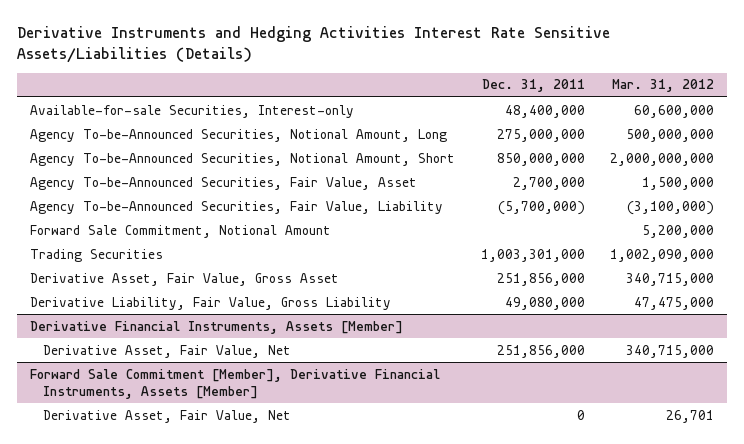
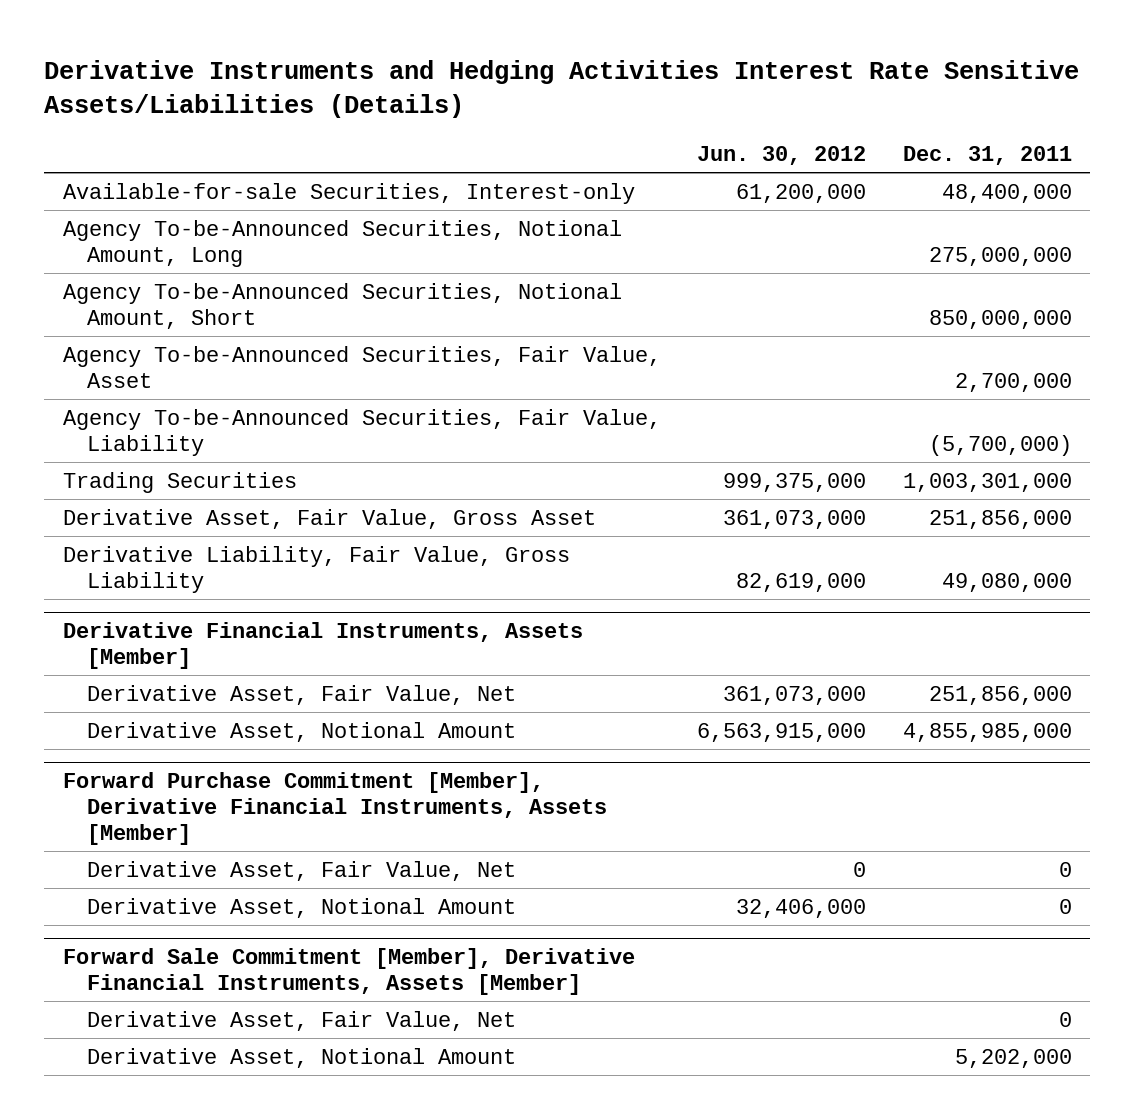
[612,79,715,93] Mar. 31, 2012 -> none
none -> [697,146,867,166] Jun. 30, 2012
[29,224,331,238] Forward Sale Commitment, Notional Amount -> none
none -> [86,721,516,742] Derivative Asset, Notional Amount
none -> [62,771,607,845] Forward Purchase Commitment [Member], Derivative Financial Instruments, Assets [Member]
none -> [86,860,516,881] Derivative Asset, Fair Value, Net
none -> [86,897,516,918] Derivative Asset, Notional Amount
none -> [86,1047,516,1068] Derivative Asset, Notional Amount

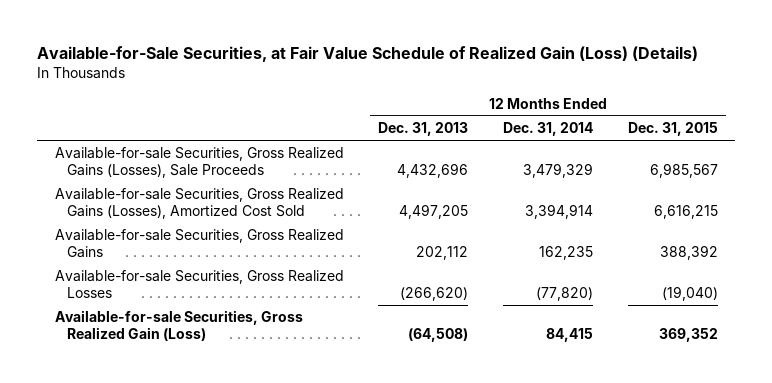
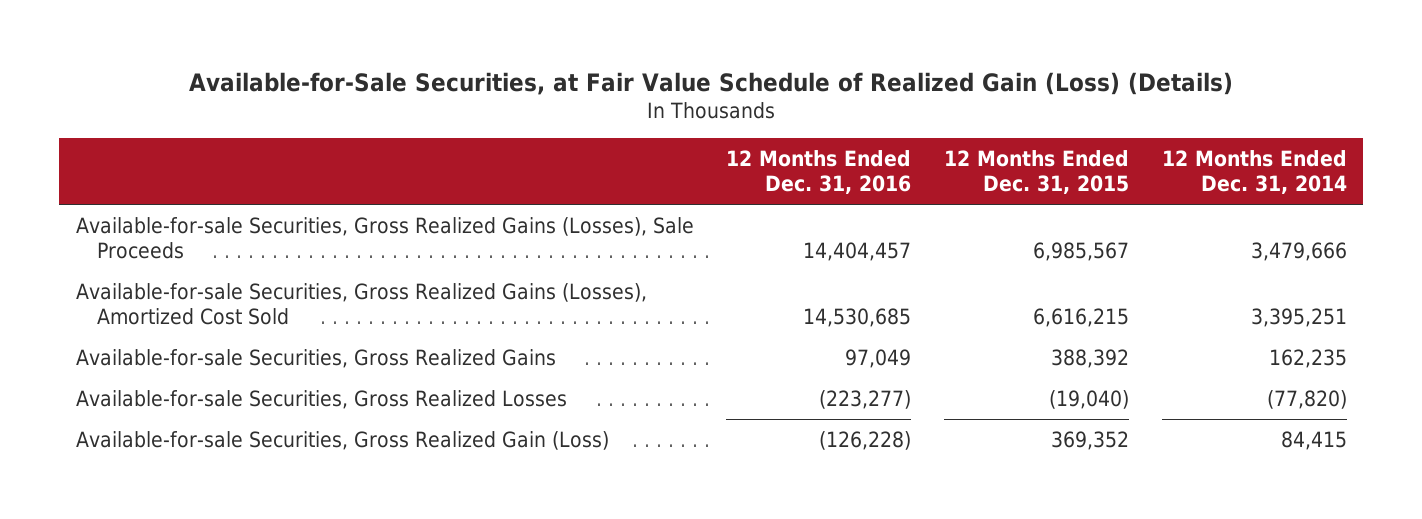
[378,122,469,137] Dec. 31, 2013 -> none
none -> [726,150,912,195] 12 Months Ended Dec. 31, 2016
[522,162,593,178] 3,479,329 -> [1250,241,1347,261] 3,479,666
[524,203,593,219] 3,394,914 -> [1250,307,1347,327] 3,395,251

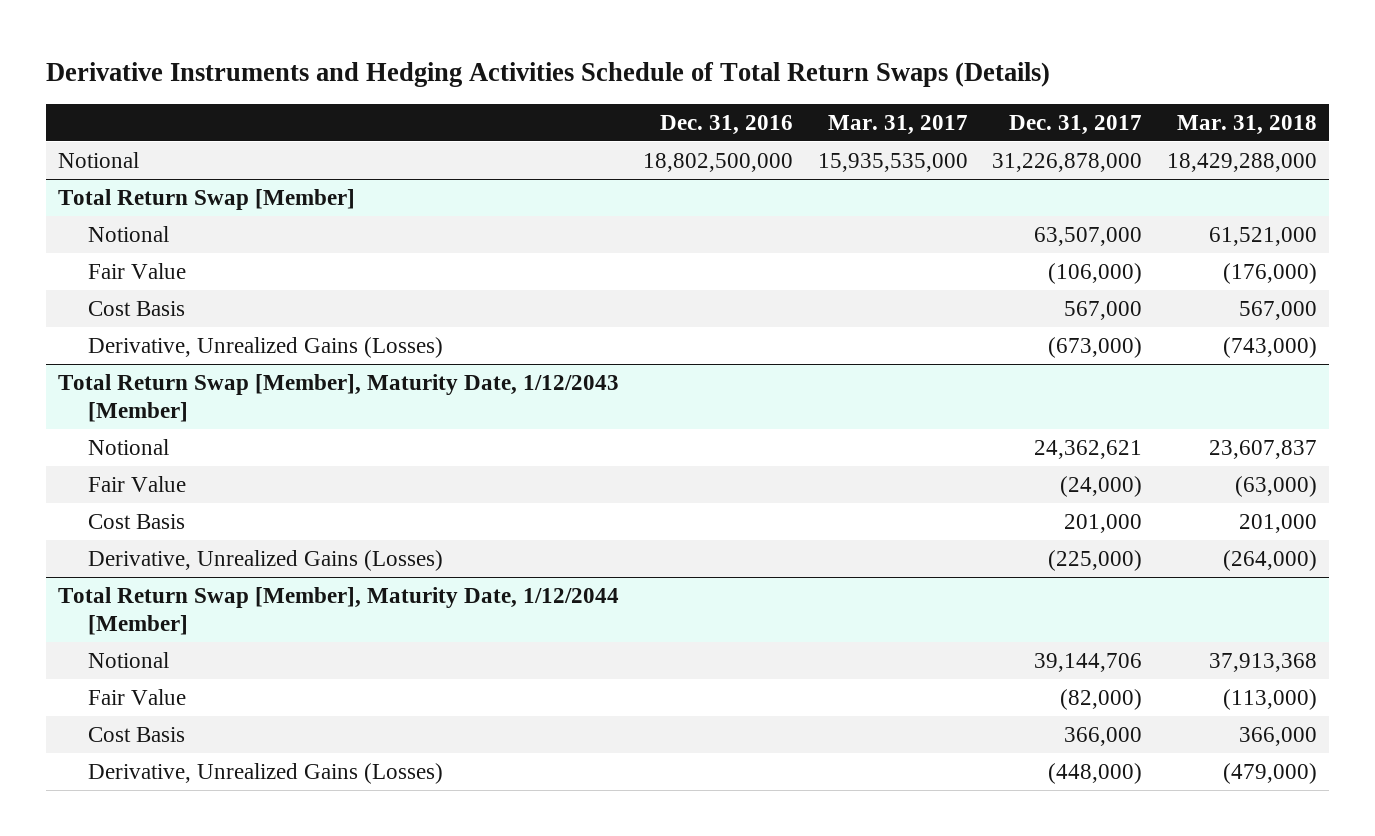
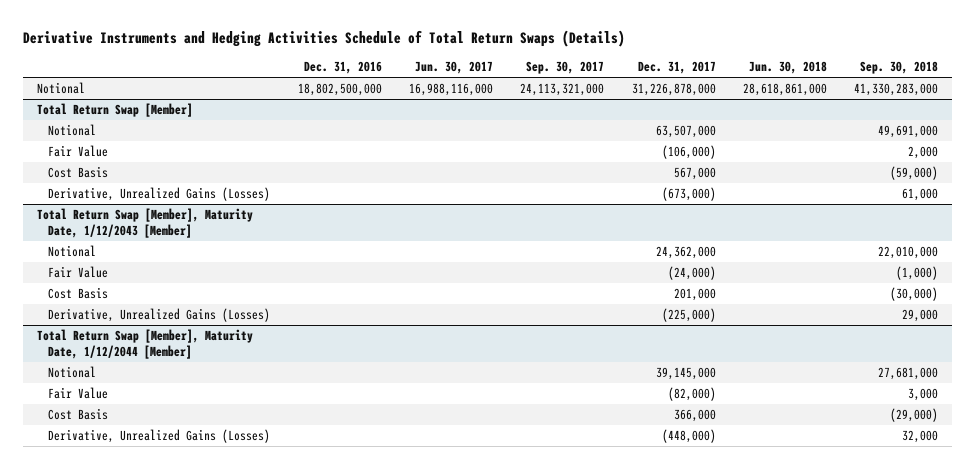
[827,114,968,135] Mar. 31, 2017 -> none
[1176,114,1317,135] Mar. 31, 2018 -> none
none -> [414,61,493,75] Jun. 30, 2017
none -> [526,61,605,75] Sep. 30, 2017
none -> [748,61,827,75] Jun. 30, 2018
none -> [860,61,939,75] Sep. 30, 2018
[1034,439,1143,459] 24,362,621 -> [655,245,716,259] 24,362,000
[1034,652,1143,672] 39,144,706 -> [655,366,716,380] 39,145,000

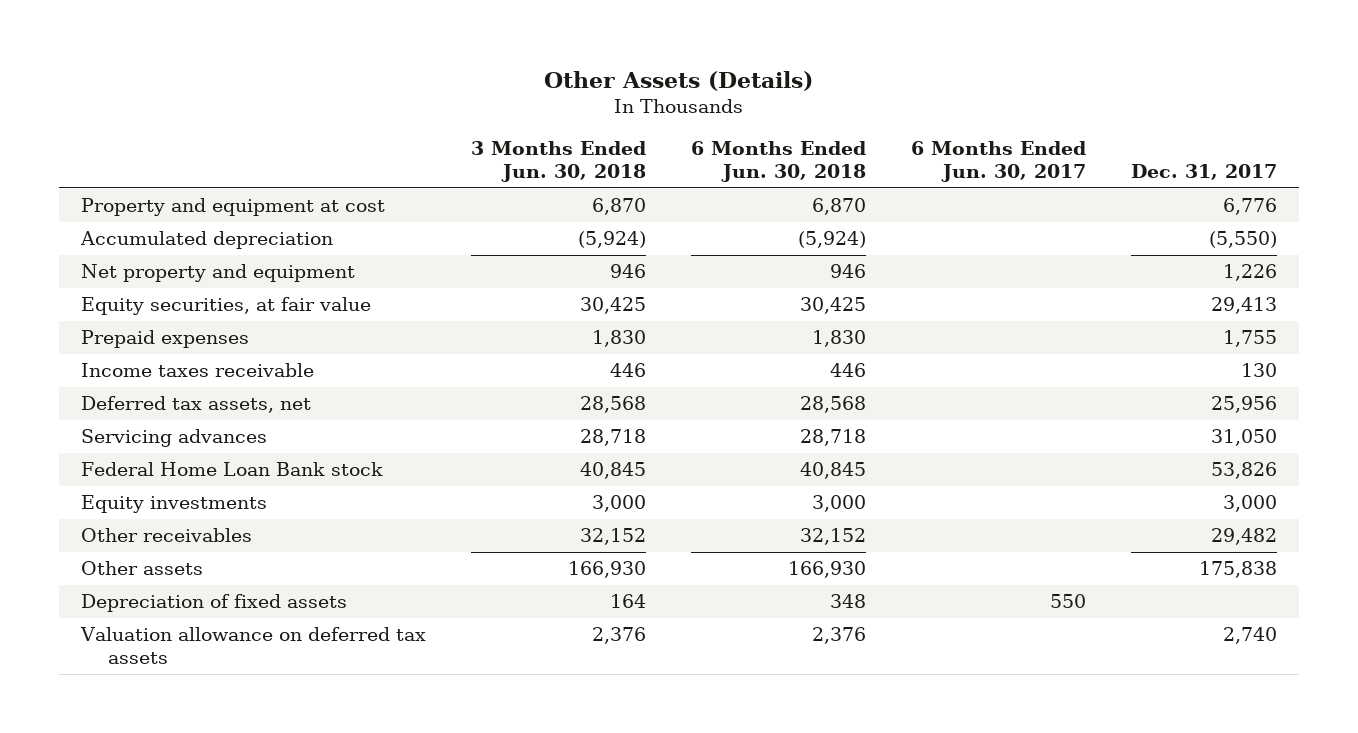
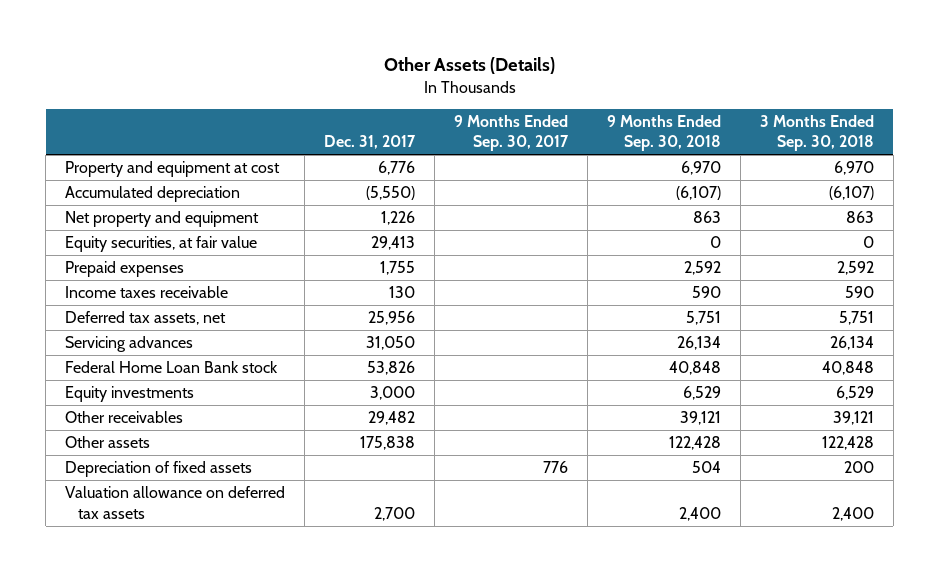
[471,141,647,183] 3 Months Ended Jun. 30, 2018 -> none
[691,141,867,183] 6 Months Ended Jun. 30, 2018 -> none
[910,141,1086,183] 6 Months Ended Jun. 30, 2017 -> none
none -> [454,115,570,152] 9 Months Ended Sep. 30, 2017
none -> [606,115,721,152] 9 Months Ended Sep. 30, 2018
none -> [759,115,874,152] 3 Months Ended Sep. 30, 2018
[1222,627,1277,645] 2,740 -> [374,506,416,521] 2,700

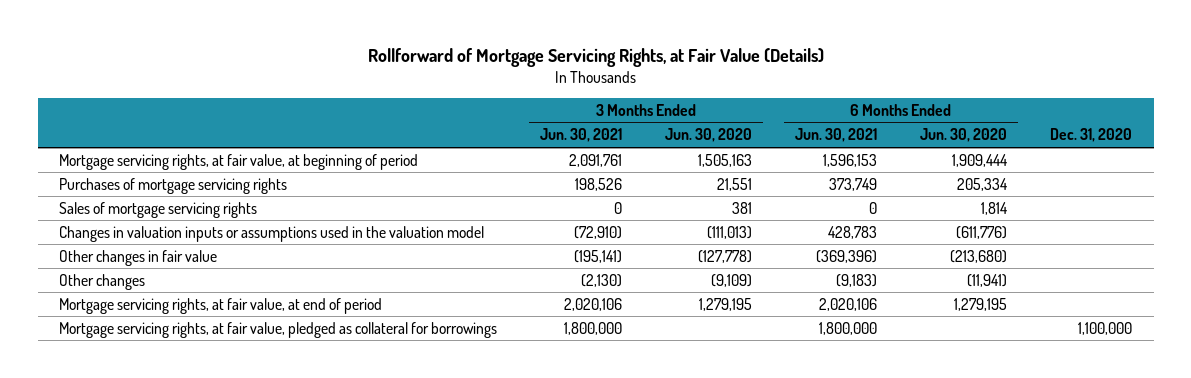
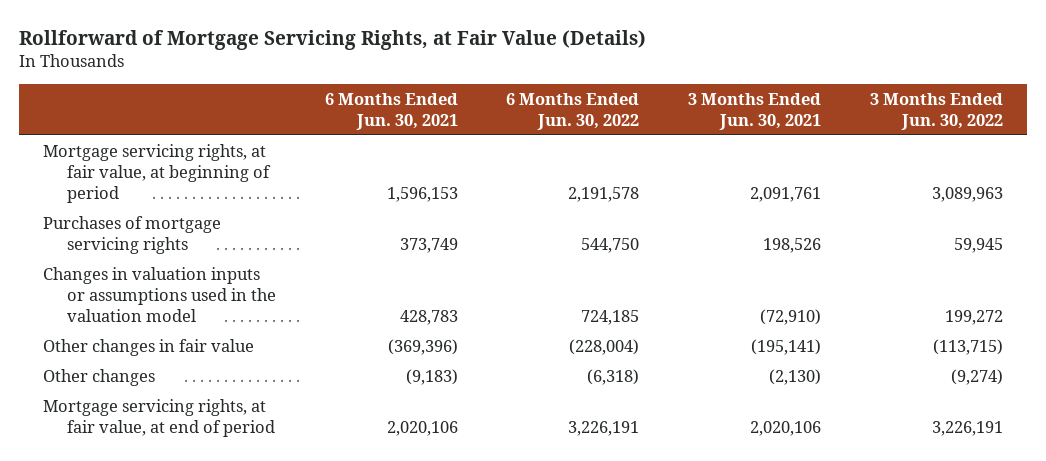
[665,128,753,143] Jun. 30, 2020 -> none
[920,128,1008,143] Jun. 30, 2020 -> none
[1050,128,1133,143] Dec. 31, 2020 -> none
none -> [506,92,640,130] 6 Months Ended Jun. 30, 2022
none -> [869,92,1003,130] 3 Months Ended Jun. 30, 2022
[59,201,258,218] Sales of mortgage servicing rights -> none
[59,321,498,338] Mortgage servicing rights, at fair value, pledged as collateral for borrowings -> none

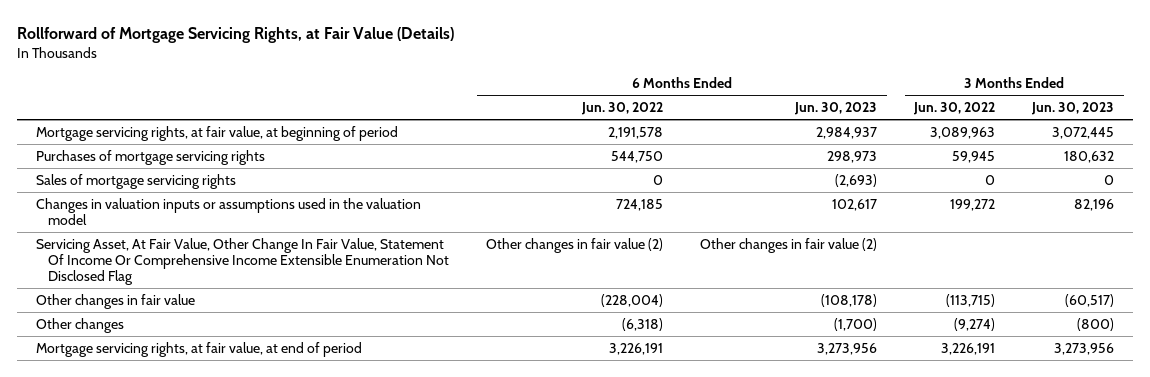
[324,92,458,130] 6 Months Ended Jun. 30, 2021 -> none
[687,92,821,130] 3 Months Ended Jun. 30, 2021 -> none
none -> [794,102,878,116] Jun. 30, 2023
none -> [1031,102,1115,116] Jun. 30, 2023
none -> [35,173,236,189] Sales of mortgage servicing rights
none -> [35,237,450,285] Servicing Asset, At Fair Value, Other Change In Fair Value, Statement Of Income Or Comprehensive Income Extensible Enumeration Not Disclosed Flag

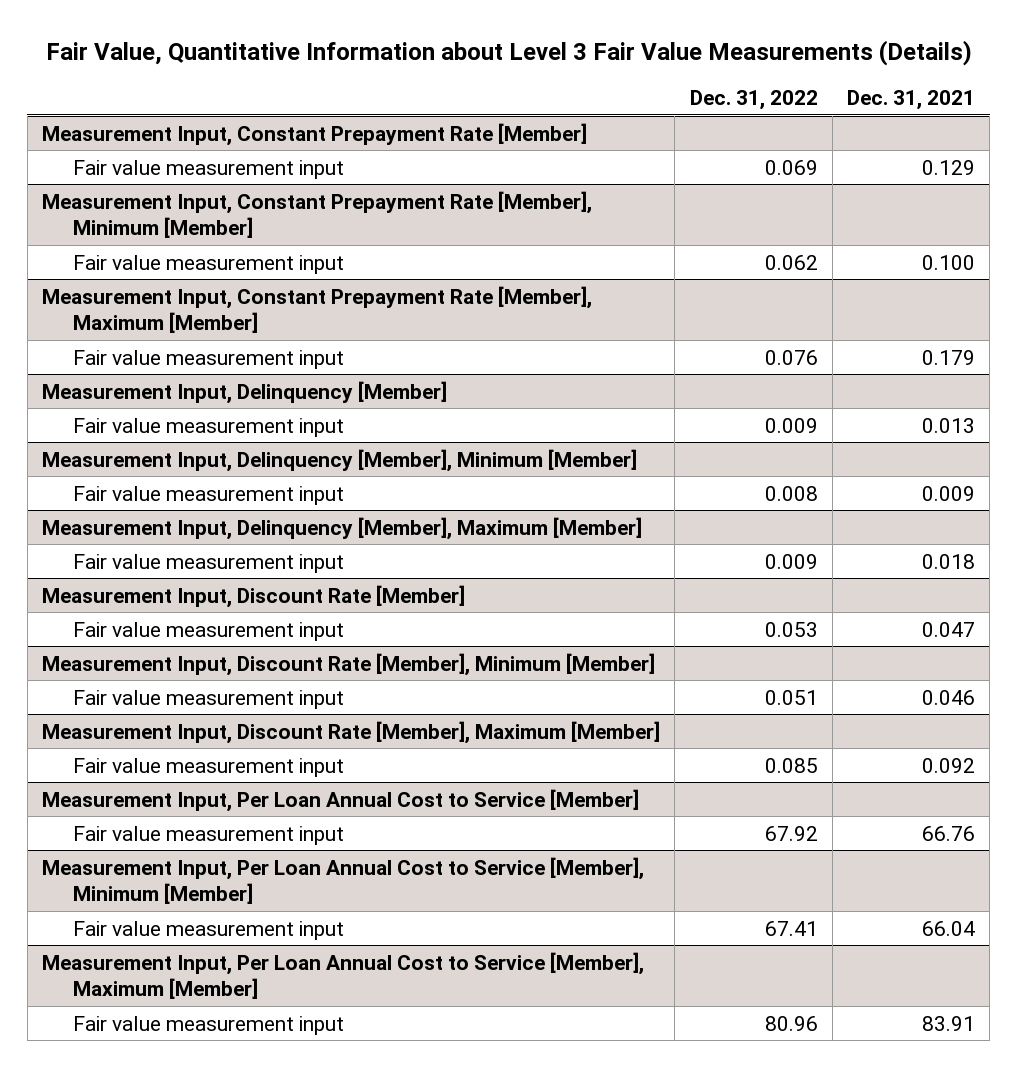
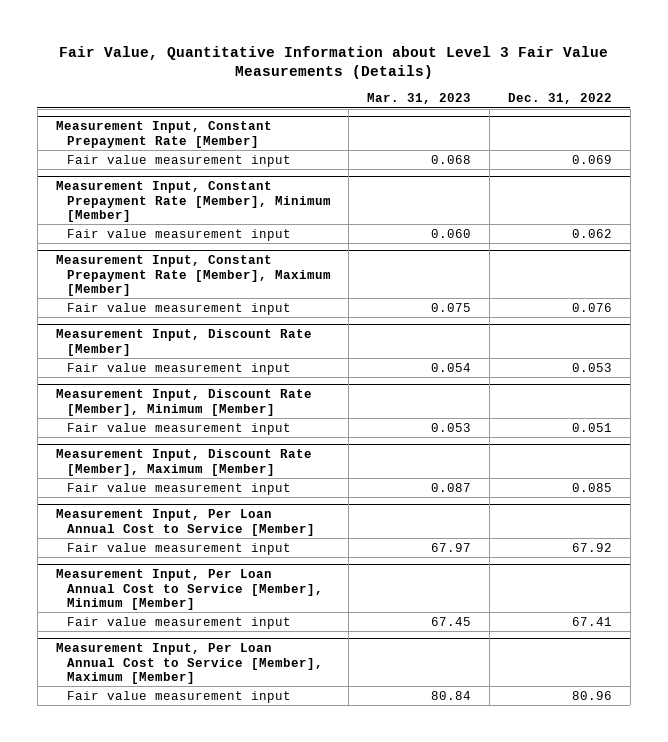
[846,90,975,111] Dec. 31, 2021 -> none
none -> [367,93,472,105] Mar. 31, 2023
[42,380,448,404] Measurement Input, Delinquency [Member] -> none
[73,417,345,437] Fair value measurement input -> none
[42,448,638,472] Measurement Input, Delinquency [Member], Minimum [Member] -> none
[73,485,345,505] Fair value measurement input -> none
[42,516,643,540] Measurement Input, Delinquency [Member], Maximum [Member] -> none
[73,553,345,573] Fair value measurement input -> none

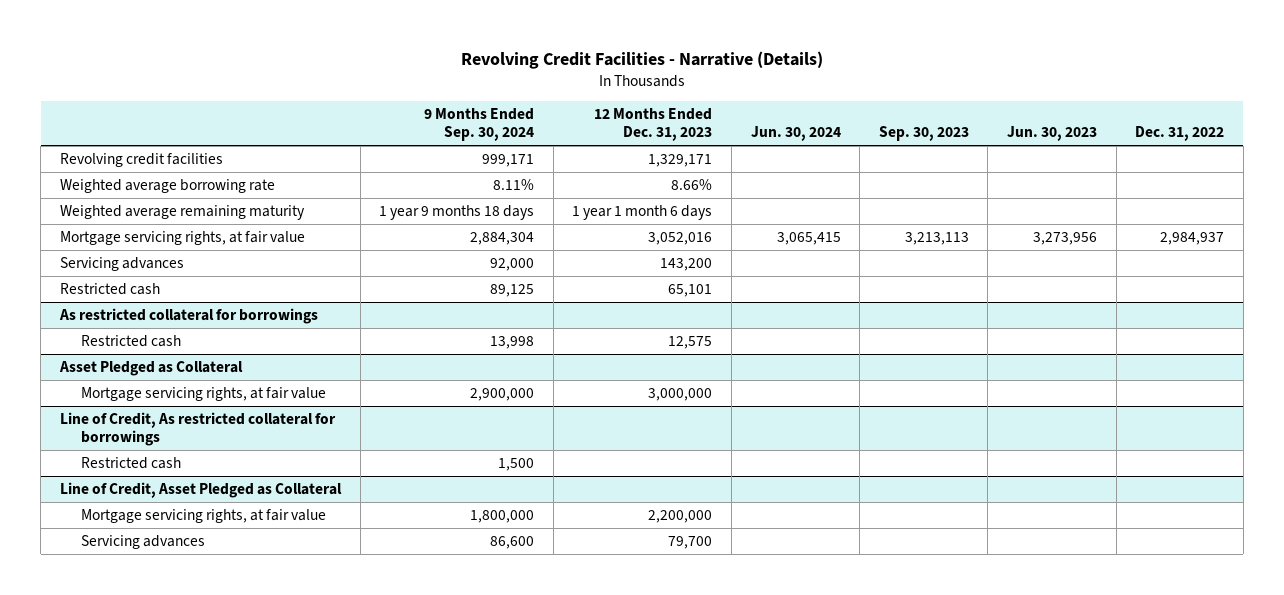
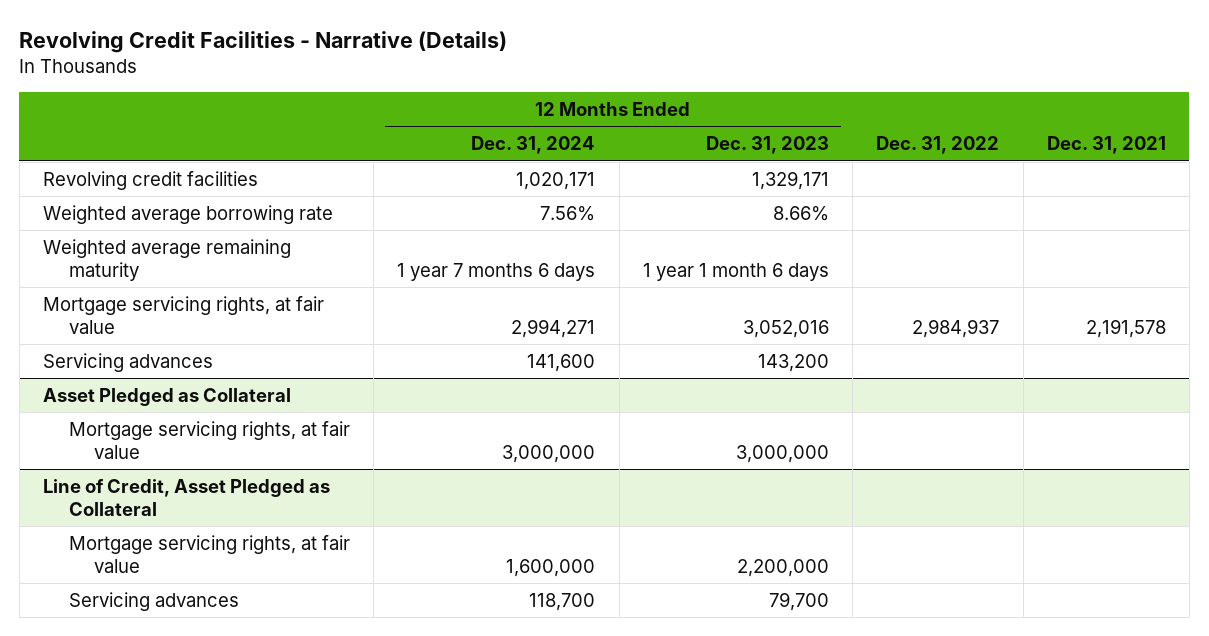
[424,108,535,142] 9 Months Ended Sep. 30, 2024 -> none
[750,126,841,142] Jun. 30, 2024 -> none
[878,126,969,142] Sep. 30, 2023 -> none
[1006,126,1097,142] Jun. 30, 2023 -> none
none -> [471,136,596,155] Dec. 31, 2024
none -> [1046,136,1166,155] Dec. 31, 2021
[59,282,160,295] Restricted cash -> none
[58,307,318,324] As restricted collateral for borrowings -> none
[80,334,181,347] Restricted cash -> none
[59,411,336,446] Line of Credit, As restricted collateral for borrowings -> none
[80,456,181,469] Restricted cash -> none

